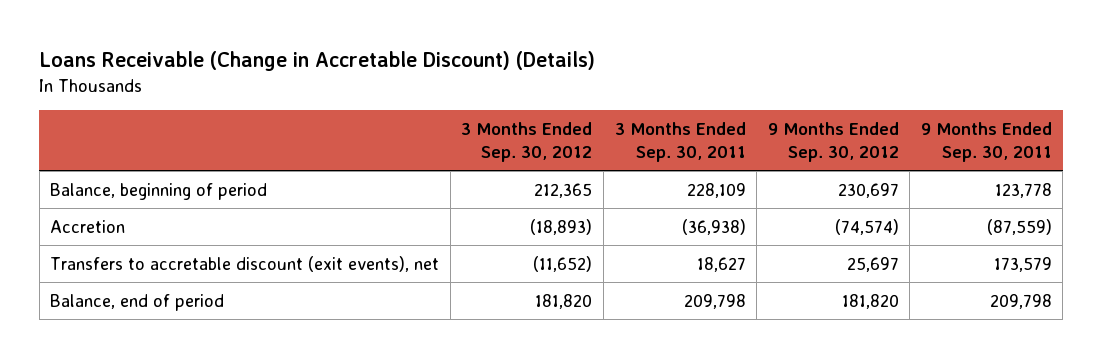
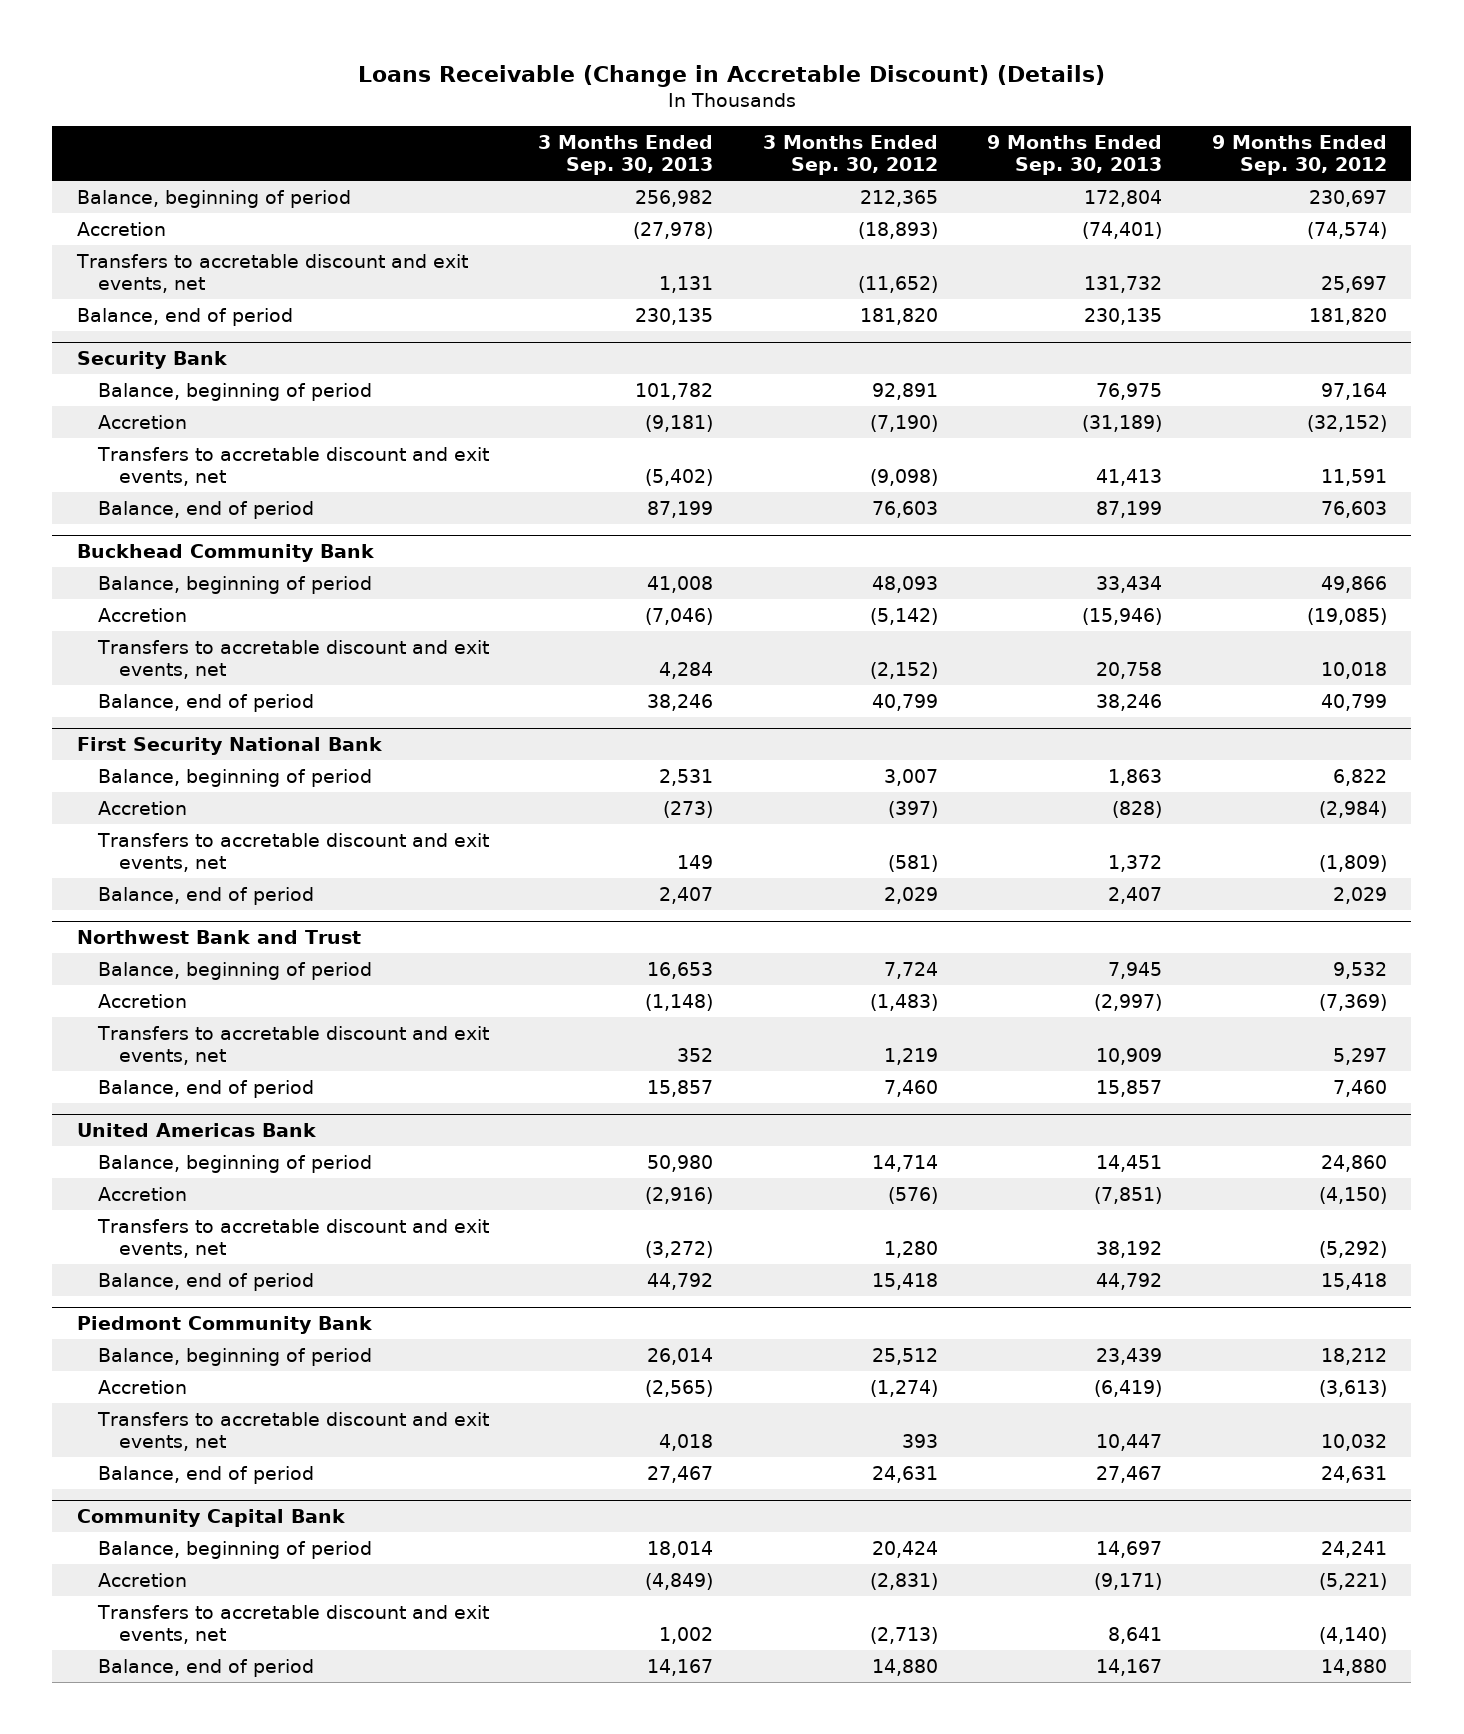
[614,121,746,162] 3 Months Ended Sep. 30, 2011 -> none
[920,121,1052,162] 9 Months Ended Sep. 30, 2011 -> none
none -> [538,135,714,176] 3 Months Ended Sep. 30, 2013
none -> [987,135,1163,176] 9 Months Ended Sep. 30, 2013
[50,255,440,272] Transfers to accretable discount (exit events), net -> [76,253,469,294] Transfers to accretable discount and exit events, net
none -> [77,351,228,370] Security Bank
none -> [97,382,372,401] Balance, beginning of period
none -> [97,414,187,429] Accretion
none -> [96,446,489,487] Transfers to accretable discount and exit events, net
none -> [97,500,314,519] Balance, end of period
none -> [77,544,375,563] Buckhead Community Bank
none -> [97,575,372,594] Balance, beginning of period
none -> [97,607,187,622] Accretion
none -> [96,639,489,680] Transfers to accretable discount and exit events, net
none -> [97,693,314,712] Balance, end of period
none -> [77,737,383,756] First Security National Bank
none -> [97,768,372,787] Balance, beginning of period
none -> [97,800,187,815] Accretion
none -> [96,832,489,873] Transfers to accretable discount and exit events, net
none -> [97,886,314,905] Balance, end of period
none -> [77,930,362,945] Northwest Bank and Trust
none -> [97,961,372,980] Balance, beginning of period
none -> [97,993,187,1008] Accretion
none -> [96,1025,489,1066] Transfers to accretable discount and exit events, net
none -> [97,1079,314,1098] Balance, end of period
none -> [77,1123,317,1138] United Americas Bank
none -> [97,1154,372,1173] Balance, beginning of period
none -> [97,1186,187,1201] Accretion
none -> [96,1218,489,1259] Transfers to accretable discount and exit events, net
none -> [97,1272,314,1291] Balance, end of period
none -> [77,1316,373,1335] Piedmont Community Bank
none -> [97,1347,372,1366] Balance, beginning of period
none -> [97,1379,187,1394] Accretion
none -> [96,1411,489,1452] Transfers to accretable discount and exit events, net
none -> [97,1465,314,1484] Balance, end of period
none -> [77,1509,346,1528] Community Capital Bank
none -> [97,1540,372,1559] Balance, beginning of period
none -> [97,1572,187,1587] Accretion
none -> [96,1604,489,1645] Transfers to accretable discount and exit events, net
none -> [97,1658,314,1677] Balance, end of period

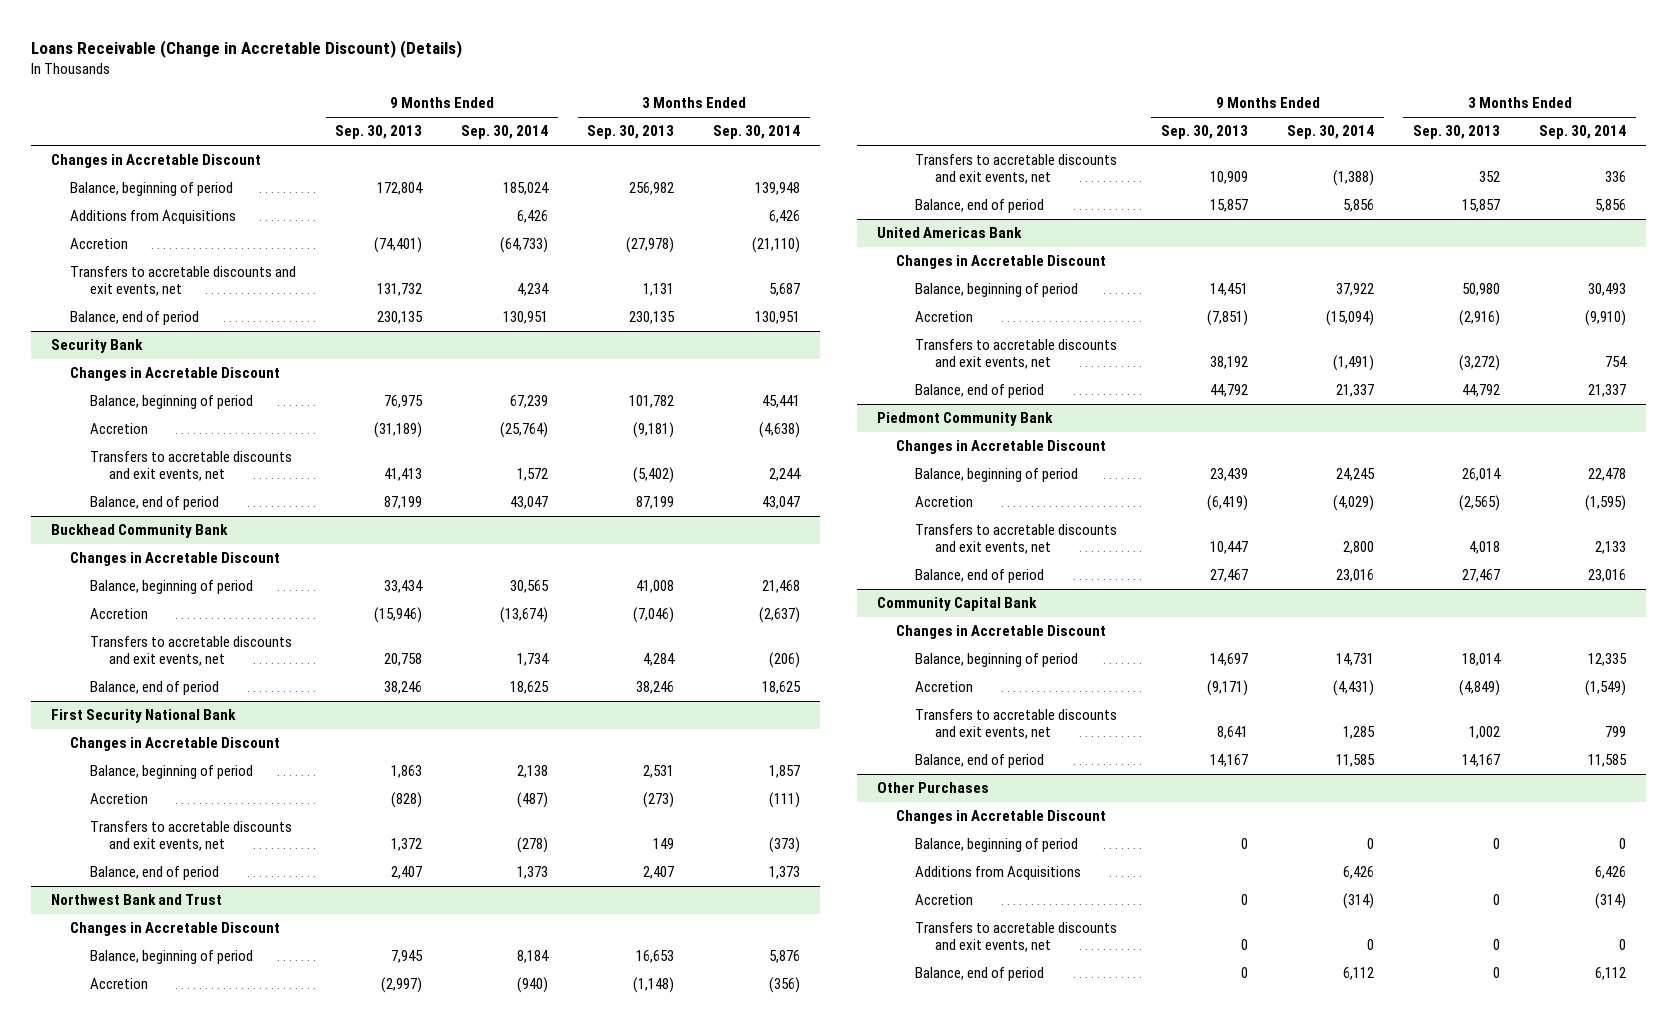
[762,135,938,176] 3 Months Ended Sep. 30, 2012 -> none
[1211,135,1387,176] 9 Months Ended Sep. 30, 2012 -> none
none -> [461,125,549,140] Sep. 30, 2014
none -> [713,125,801,140] Sep. 30, 2014
none -> [50,154,261,169] Changes in Accretable Discount
none -> [70,210,237,225] Additions from Acquisitions
[76,253,469,294] Transfers to accretable discount and exit events, net -> [70,266,297,297] Transfers to accretable discounts and exit events, net
none -> [70,367,281,382] Changes in Accretable Discount
[96,446,489,487] Transfers to accretable discount and exit events, net -> [89,451,292,482] Transfers to accretable discounts and exit events, net
none -> [70,552,281,567] Changes in Accretable Discount
[96,639,489,680] Transfers to accretable discount and exit events, net -> [89,636,292,667] Transfers to accretable discounts and exit events, net
none -> [70,737,281,752] Changes in Accretable Discount
[96,832,489,873] Transfers to accretable discount and exit events, net -> [89,821,292,852] Transfers to accretable discounts and exit events, net
none -> [70,922,281,937] Changes in Accretable Discount
[96,1025,489,1066] Transfers to accretable discount and exit events, net -> [915,154,1118,185] Transfers to accretable discounts and exit events, net
none -> [895,255,1106,270] Changes in Accretable Discount
[96,1218,489,1259] Transfers to accretable discount and exit events, net -> [915,339,1118,370] Transfers to accretable discounts and exit events, net
none -> [895,440,1106,455] Changes in Accretable Discount
[96,1411,489,1452] Transfers to accretable discount and exit events, net -> [915,524,1118,555] Transfers to accretable discounts and exit events, net
none -> [895,625,1106,640] Changes in Accretable Discount
[96,1604,489,1645] Transfers to accretable discount and exit events, net -> [915,709,1118,740] Transfers to accretable discounts and exit events, net
none -> [876,782,989,794] Other Purchases
none -> [895,810,1106,825] Changes in Accretable Discount
none -> [915,838,1079,853] Balance, beginning of period
none -> [915,866,1082,881] Additions from Acquisitions
none -> [915,894,974,906] Accretion
none -> [915,922,1118,953] Transfers to accretable discounts and exit events, net
none -> [915,967,1045,982] Balance, end of period

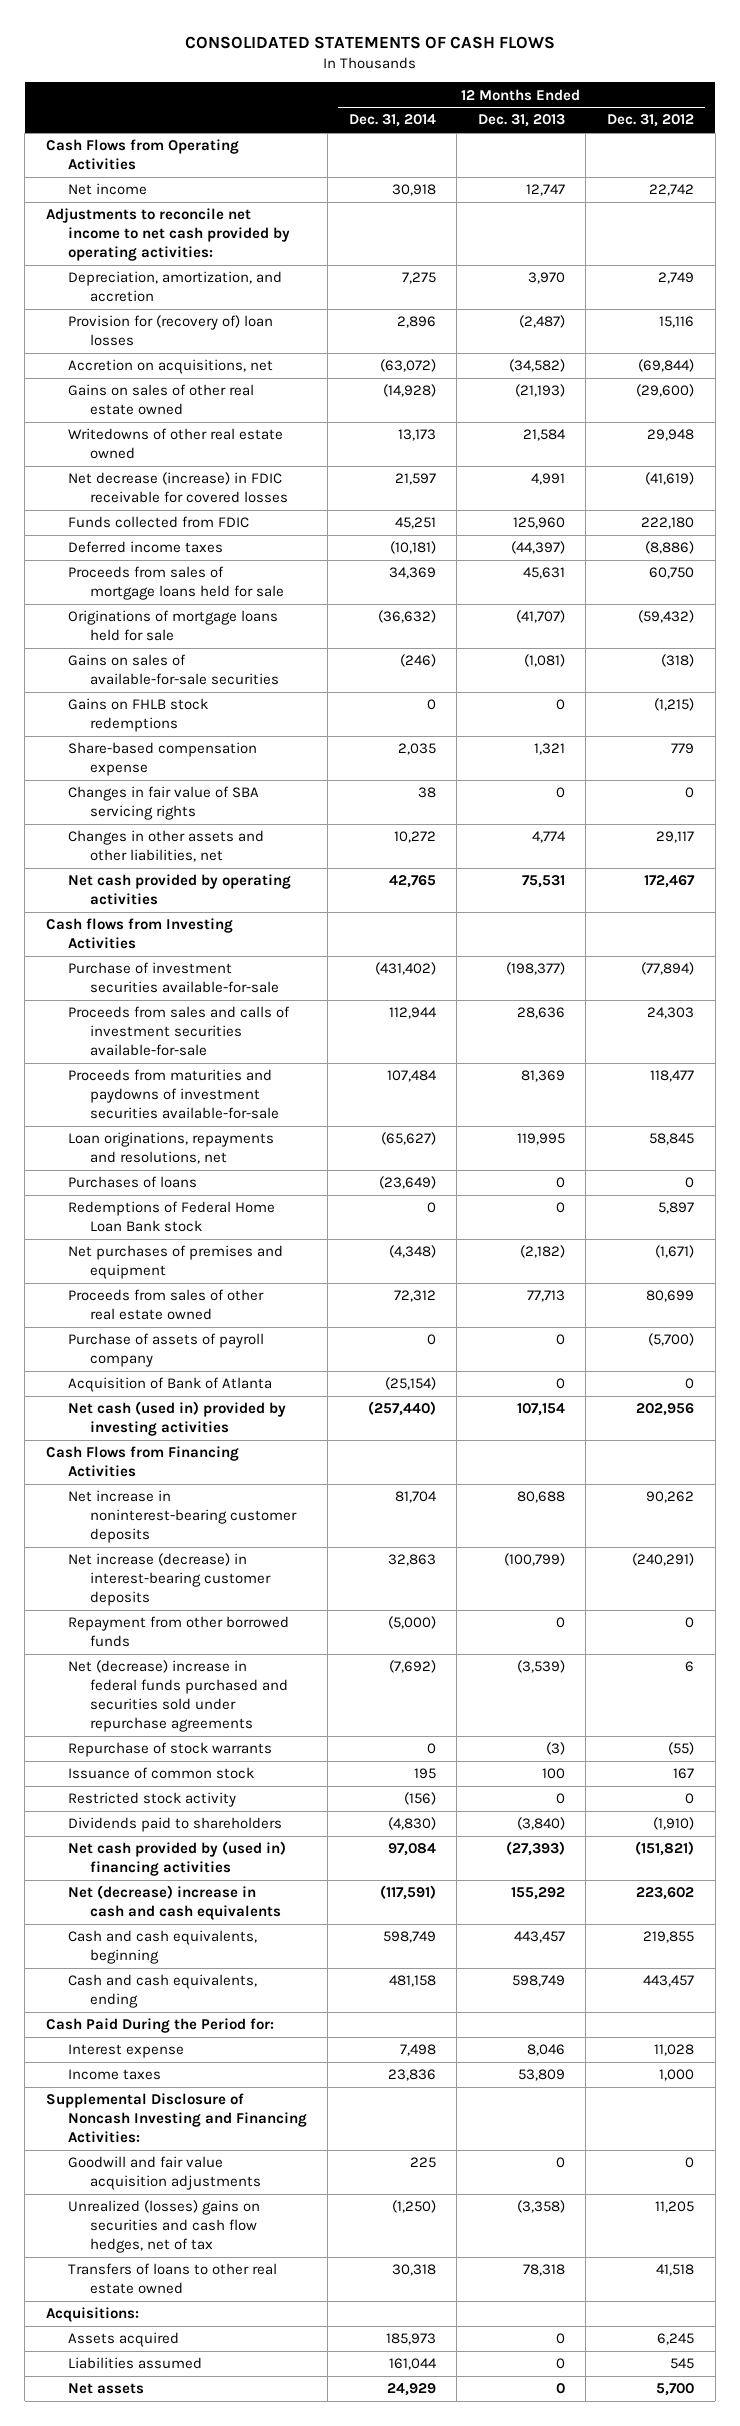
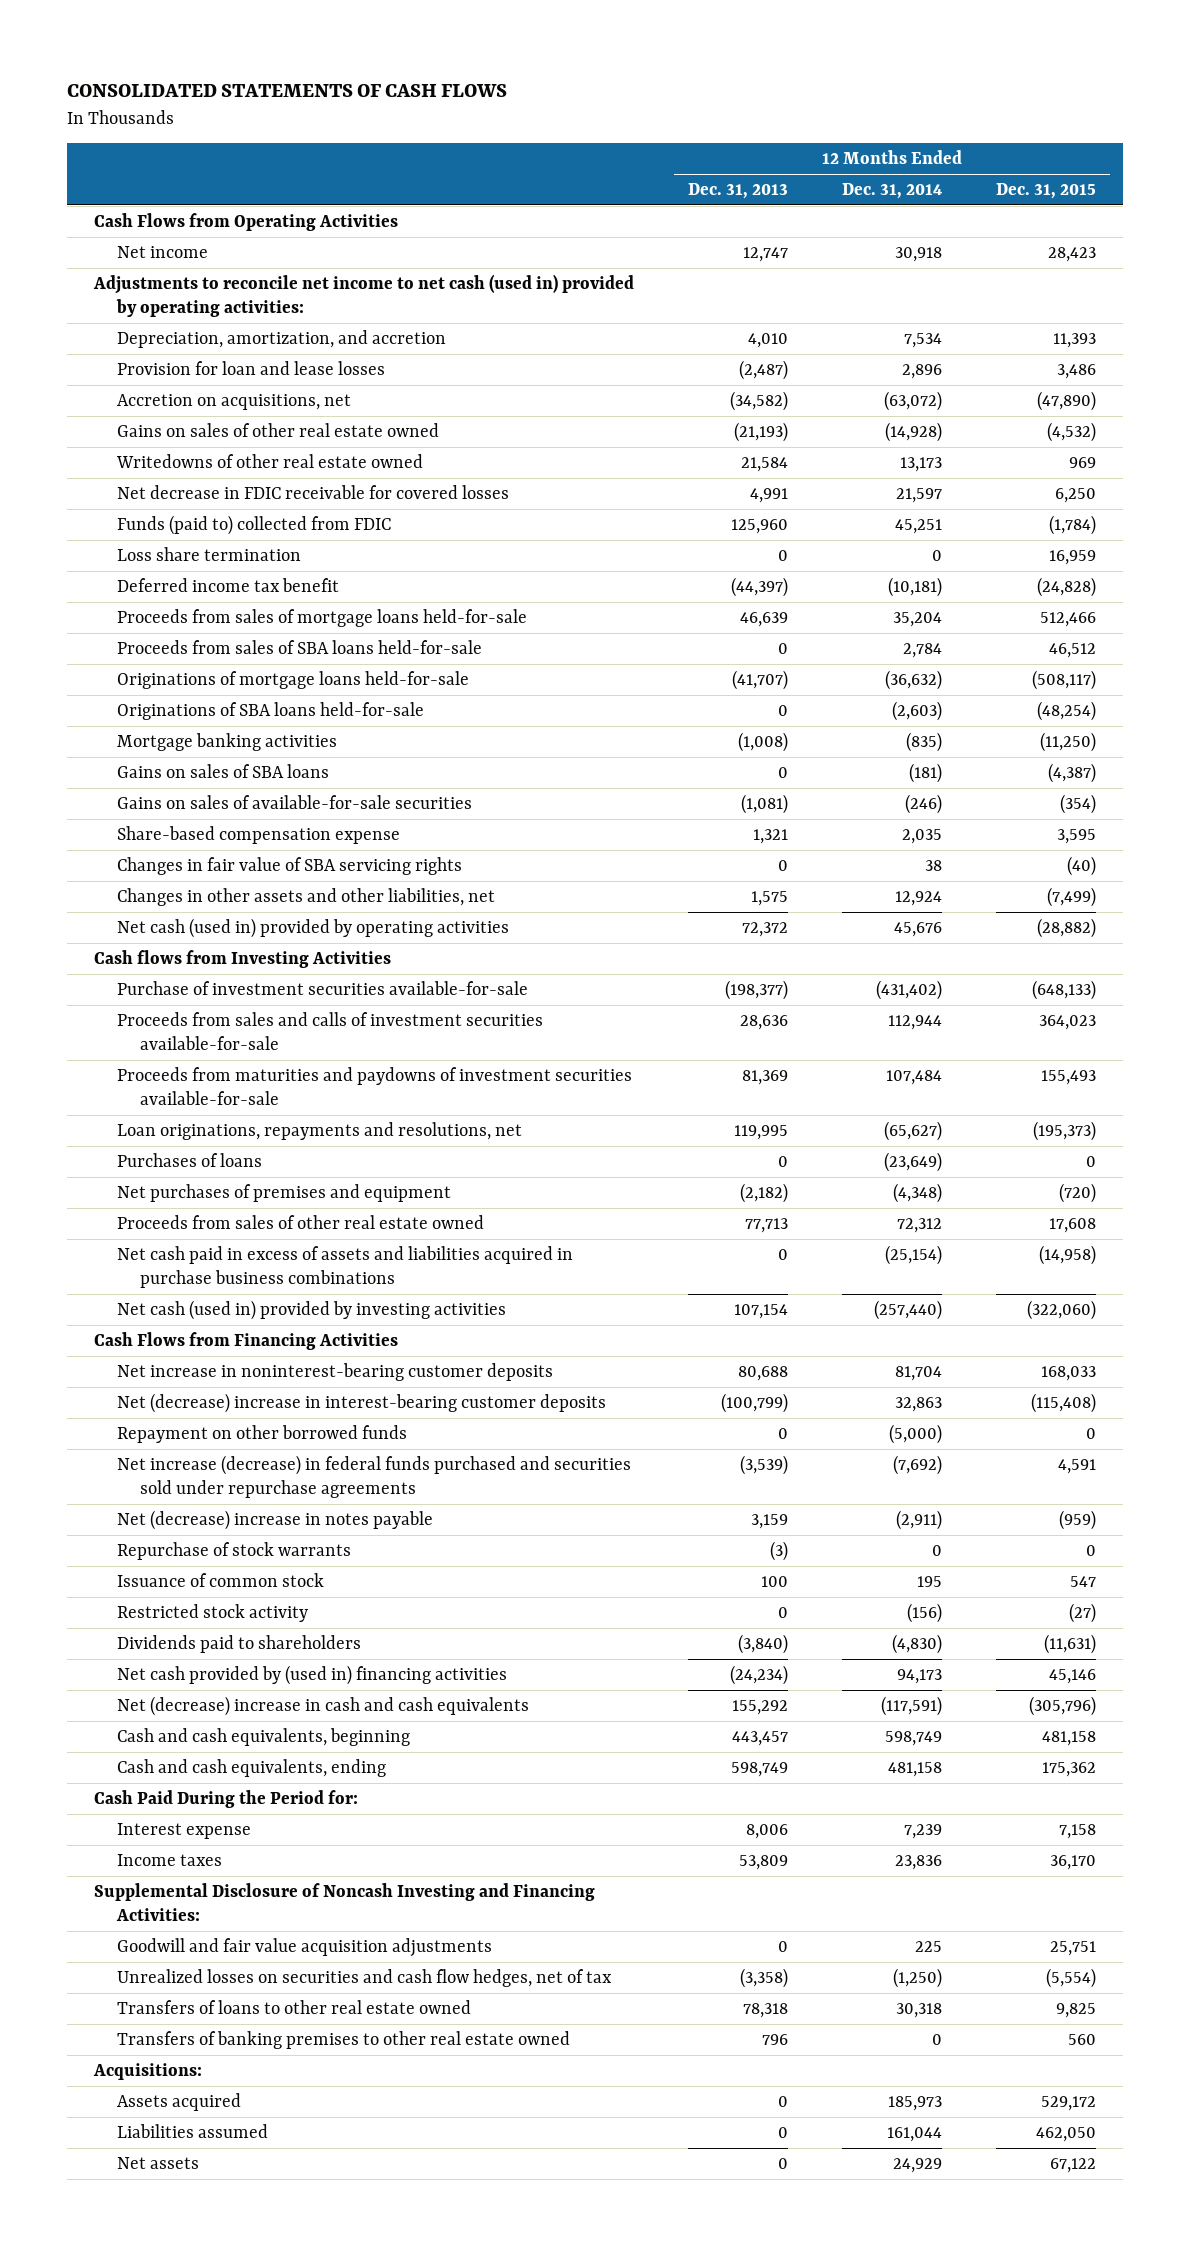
[607,114,695,128] Dec. 31, 2012 -> none
none -> [996,182,1097,199] Dec. 31, 2015
[45,208,290,262] Adjustments to reconcile net income to net cash provided by operating activities: -> [92,273,634,318] Adjustments to reconcile net income to net cash (used in) provided by operating activities:
[401,272,436,285] 7,275 -> [904,332,943,348] 7,534
[527,272,565,285] 3,970 -> [747,332,788,348] 4,010
[67,315,273,347] Provision for (recovery of) loan losses -> [117,360,386,375] Provision for loan and lease losses
[67,472,288,504] Net decrease (increase) in FDIC receivable for covered losses -> [117,484,510,499] Net decrease in FDIC receivable for covered losses
[67,516,249,529] Funds collected from FDIC -> [117,514,392,535] Funds (paid to) collected from FDIC
none -> [117,546,302,561] Loss share termination
[67,541,223,554] Deferred income taxes -> [117,577,340,592] Deferred income tax benefit
[67,566,284,601] Proceeds from sales of mortgage loans held for sale -> [117,608,528,627] Proceeds from sales of mortgage loans held-for-sale
[388,567,436,580] 34,369 -> [893,611,943,627] 35,204
[522,567,565,580] 45,631 -> [739,611,788,627] 46,639
none -> [117,639,483,654] Proceeds from sales of SBA loans held-for-sale
[67,610,278,642] Originations of mortgage loans held for sale -> [117,670,470,689] Originations of mortgage loans held-for-sale
none -> [117,701,425,720] Originations of SBA loans held-for-sale
none -> [117,732,338,751] Mortgage banking activities
none -> [117,763,330,778] Gains on sales of SBA loans
[67,698,208,733] Gains on FHLB stock redemptions -> none
[393,831,436,844] 10,272 -> [895,890,943,906] 12,924
[531,831,566,844] 4,774 -> [750,890,788,906] 1,575
[67,874,291,906] Net cash provided by operating activities -> [117,917,510,938] Net cash (used in) provided by operating activities
[388,875,436,889] 42,765 -> [894,921,943,937] 45,676
[521,875,565,889] 75,531 -> [741,921,788,937] 72,372
[67,1201,275,1233] Redemptions of Federal Home Loan Bank stock -> none
[67,1333,264,1368] Purchase of assets of payroll company -> none
[67,1377,272,1393] Acquisition of Bank of Atlanta -> [117,1245,574,1289] Net cash paid in excess of assets and liabilities acquired in purchase business combinations
[67,1553,271,1607] Net increase (decrease) in interest-bearing customer deposits -> [117,1392,607,1413] Net (decrease) increase in interest-bearing customer deposits
[67,1616,289,1648] Repayment from other borrowed funds -> [117,1424,408,1443] Repayment on other borrowed funds
[67,1660,288,1733] Net (decrease) increase in federal funds purchased and securities sold under repurchase agreements -> [117,1454,632,1499] Net increase (decrease) in federal funds purchased and securities sold under repurchase agreements
none -> [117,1509,434,1530] Net (decrease) increase in notes payable
[387,1843,436,1857] 97,084 -> [897,1668,943,1684] 94,173
[505,1841,565,1857] (27,393) -> [729,1664,788,1685] (24,234)
[399,2044,436,2057] 7,498 -> [904,1823,943,1839] 7,239
[526,2044,565,2057] 8,046 -> [745,1823,788,1839] 8,006
[67,2200,260,2254] Unrealized (losses) gains on securities and cash flow hedges, net of tax -> [117,1968,613,1987] Unrealized losses on securities and cash flow hedges, net of tax
none -> [117,2030,571,2049] Transfers of banking premises to other real estate owned

